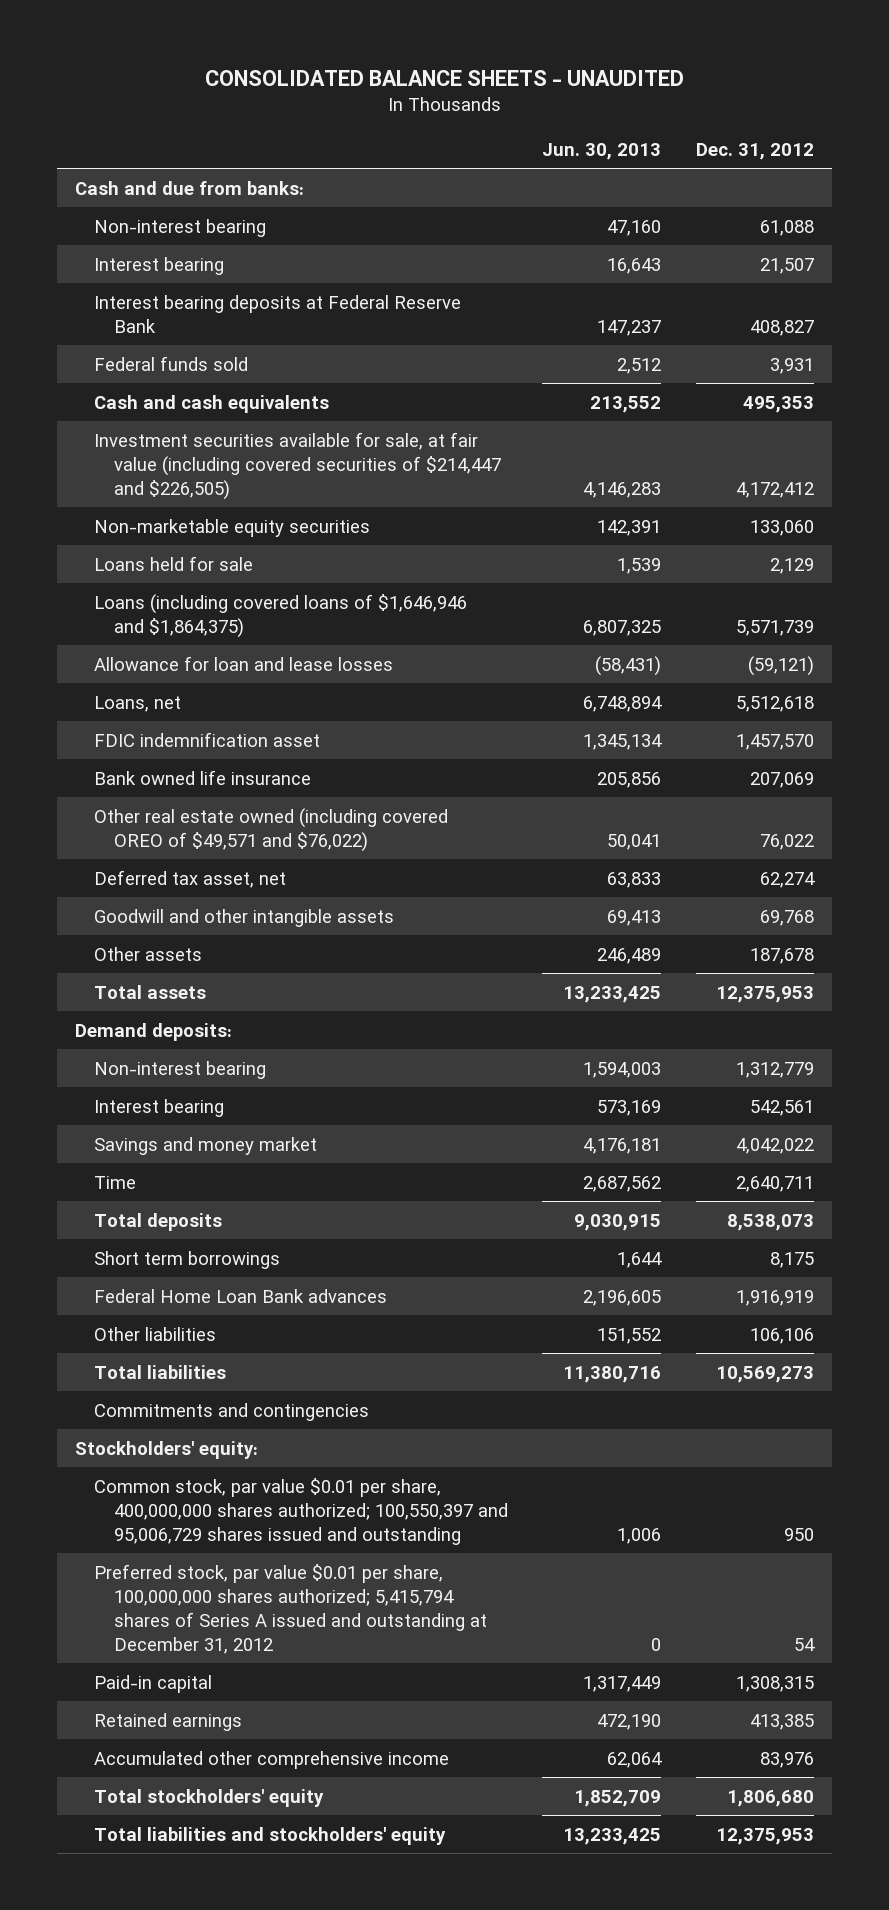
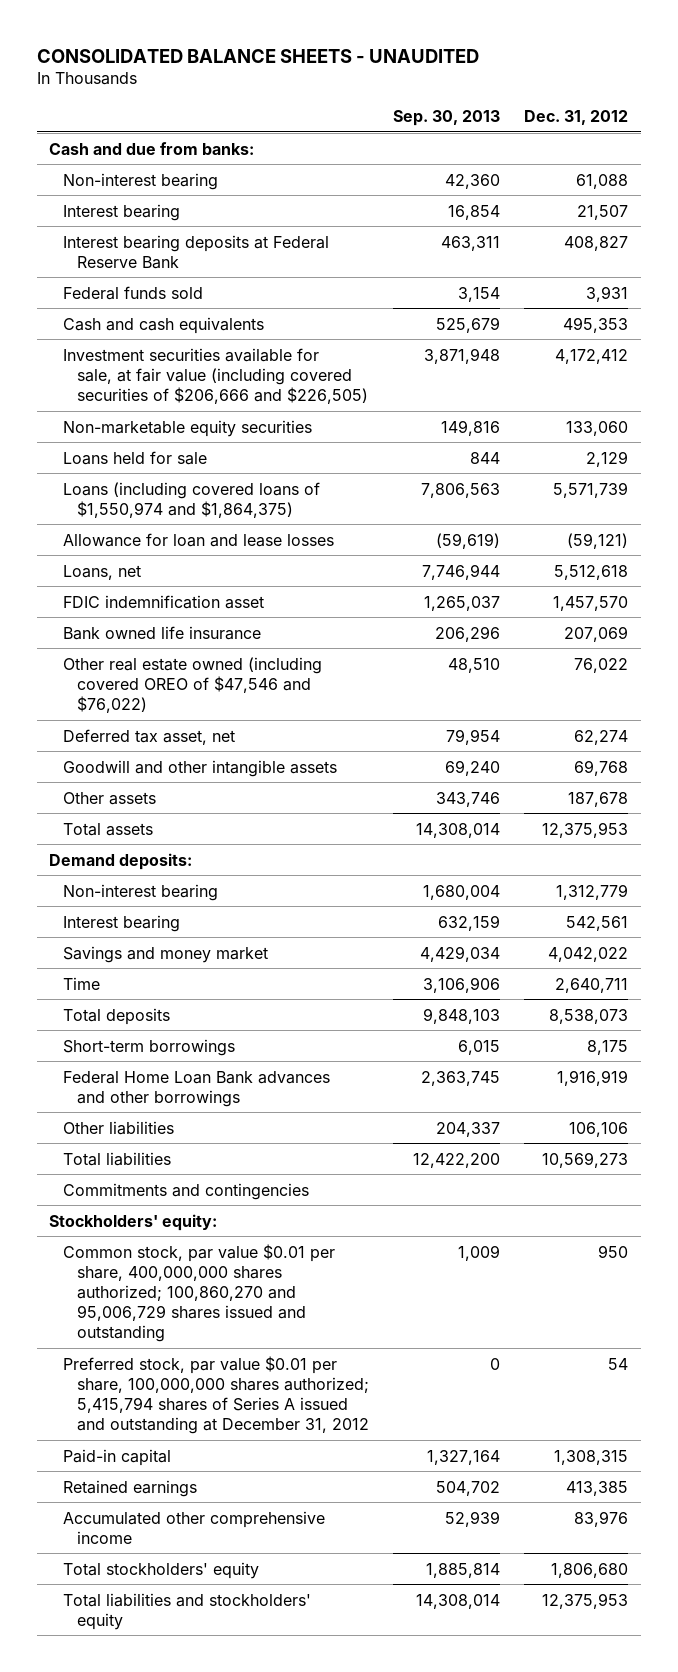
[542,142,662,160] Jun. 30, 2013 -> none
none -> [393,110,501,127] Sep. 30, 2013
[94,431,501,500] Investment securities available for sale, at fair value (including covered securities of $214,447 and $226,505) -> [63,347,369,405] Investment securities available for sale, at fair value (including covered securities of $206,666 and $226,505)
[94,593,468,638] Loans (including covered loans of $1,646,946 and $1,864,375) -> [63,481,321,518] Loans (including covered loans of $1,550,974 and $1,864,375)
[94,807,449,852] Other real estate owned (including covered OREO of $49,571 and $76,022) -> [63,656,323,714] Other real estate owned (including covered OREO of $47,546 and $76,022)
[94,1250,281,1269] Short term borrowings -> [63,1038,236,1056] Short-term borrowings
[94,1288,388,1303] Federal Home Loan Bank advances -> [63,1070,331,1107] Federal Home Loan Bank advances and other borrowings
[94,1477,508,1545] Common stock, par value $0.01 per share, 400,000,000 shares authorized; 100,550,397 and 95,006,729 shares issued and outstanding -> [63,1243,336,1343] Common stock, par value $0.01 per share, 400,000,000 shares authorized; 100,860,270 and 95,006,729 shares issued and outstanding

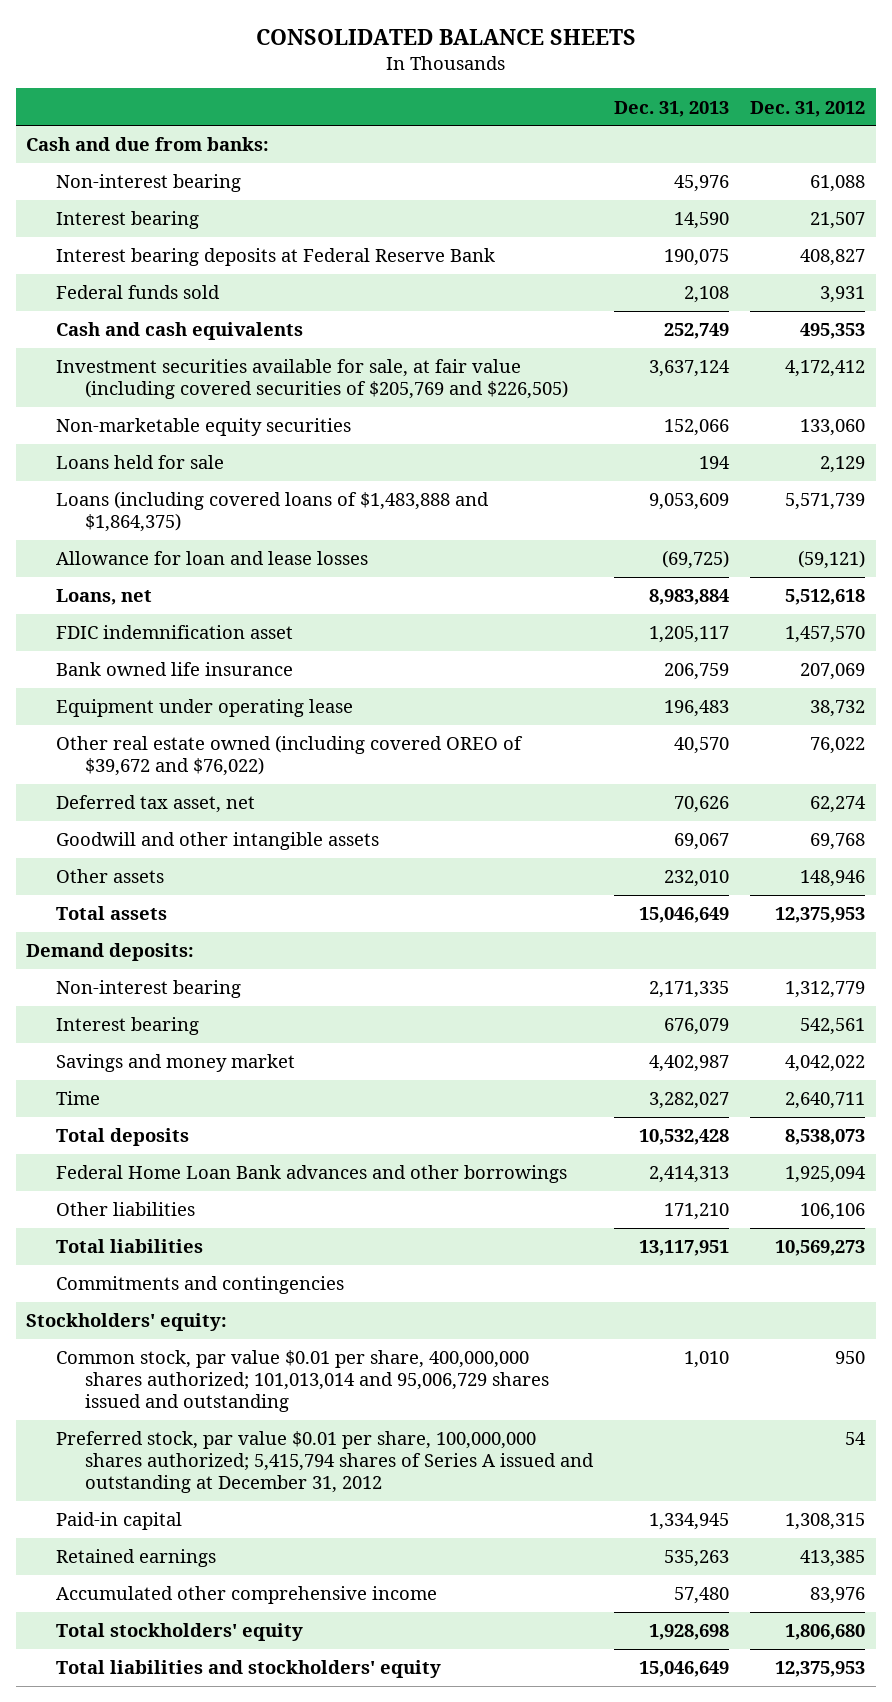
[37,48,480,63] CONSOLIDATED BALANCE SHEETS - UNAUDITED -> [255,28,636,45] CONSOLIDATED BALANCE SHEETS
[393,110,501,127] Sep. 30, 2013 -> none
none -> [614,100,730,117] Dec. 31, 2013
[63,347,369,405] Investment securities available for sale, at fair value (including covered securities of $206,666 and $226,505) -> [55,359,568,400] Investment securities available for sale, at fair value (including covered securities of $205,769 and $226,505)
[63,481,321,518] Loans (including covered loans of $1,550,974 and $1,864,375) -> [55,491,489,533] Loans (including covered loans of $1,483,888 and $1,864,375)
none -> [55,699,353,718] Equipment under operating lease
[63,656,323,714] Other real estate owned (including covered OREO of $47,546 and $76,022) -> [55,735,523,777] Other real estate owned (including covered OREO of $39,672 and $76,022)
[568,791,629,807] 187,678 -> [800,870,866,888] 148,946
[63,1038,236,1056] Short-term borrowings -> none
[557,1069,629,1086] 1,916,919 -> [785,1166,867,1184] 1,925,094
[63,1243,336,1343] Common stock, par value $0.01 per share, 400,000,000 shares authorized; 100,860,270 and 95,006,729 shares issued and outstanding -> [55,1350,549,1413] Common stock, par value $0.01 per share, 400,000,000 shares authorized; 101,013,014 and 95,006,729 shares issued and outstanding

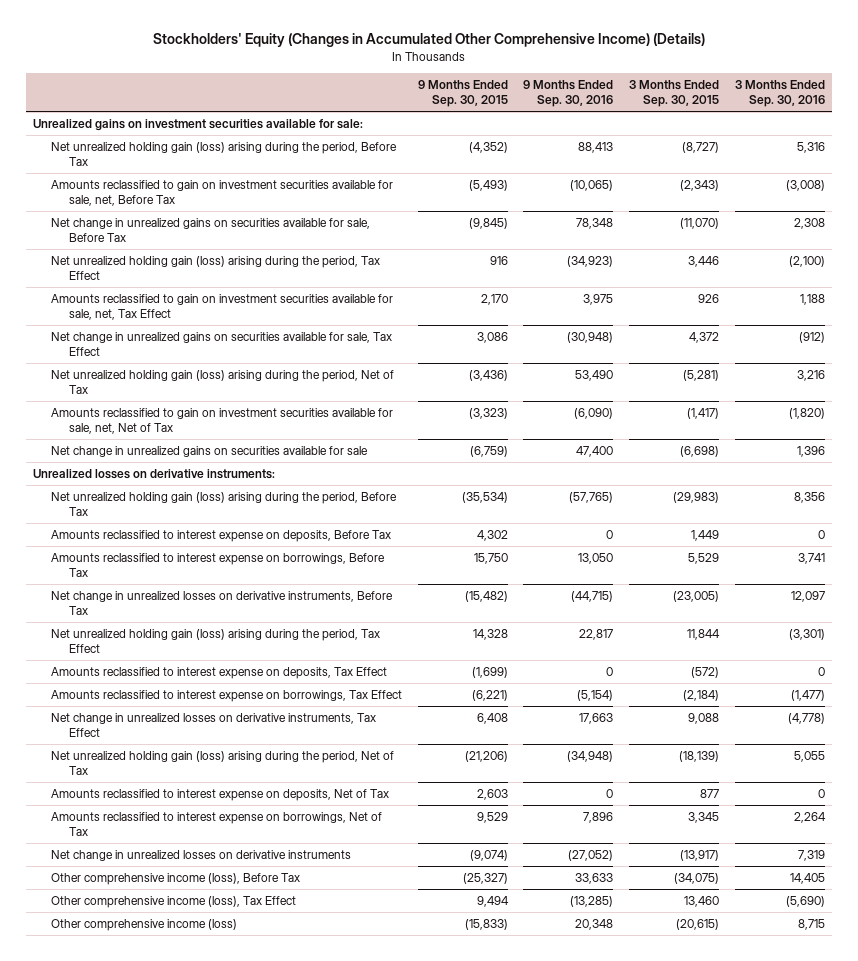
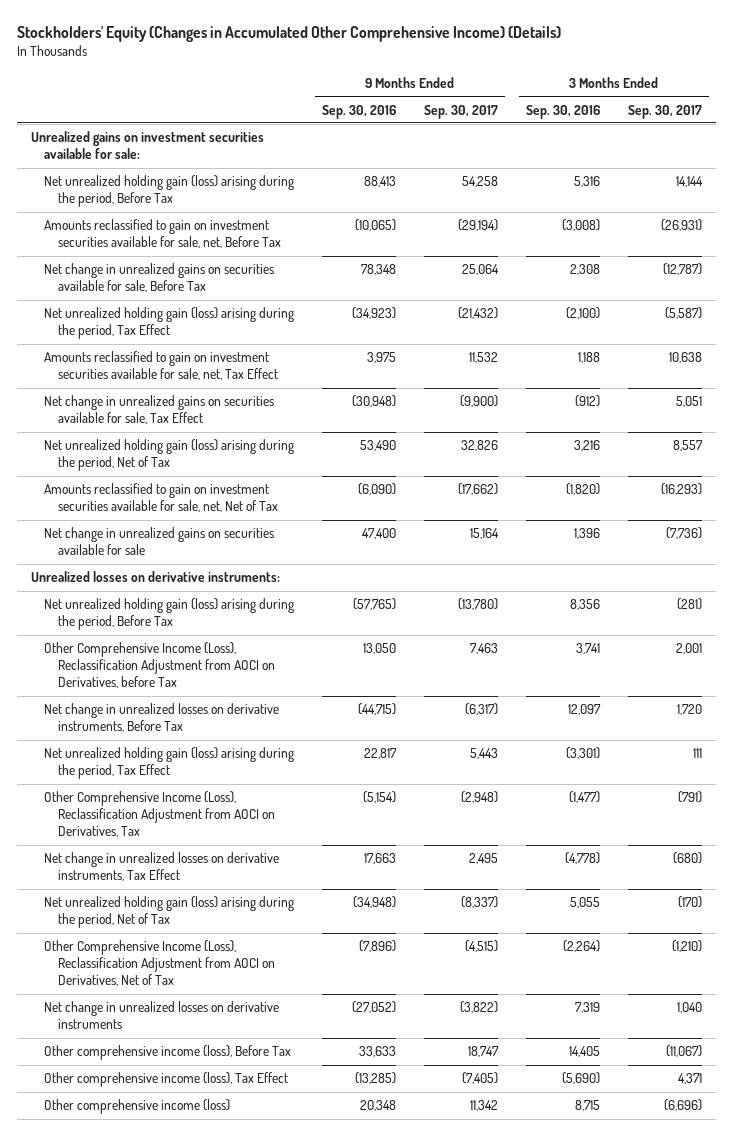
[417,79,508,108] 9 Months Ended Sep. 30, 2015 -> none
[628,79,719,108] 3 Months Ended Sep. 30, 2015 -> none
none -> [423,104,498,119] Sep. 30, 2017
none -> [627,104,702,119] Sep. 30, 2017
[51,529,392,542] Amounts reclassified to interest expense on deposits, Before Tax -> none
[51,552,386,578] Amounts reclassified to interest expense on borrowings, Before Tax -> [44,642,275,689] Other Comprehensive Income (Loss), Reclassification Adjustment from AOCI on Derivatives, before Tax
[51,666,388,679] Amounts reclassified to interest expense on deposits, Tax Effect -> none
[51,689,403,702] Amounts reclassified to interest expense on borrowings, Tax Effect -> [44,791,275,838] Other Comprehensive Income (Loss), Reclassification Adjustment from AOCI on Derivatives, Tax
[51,788,390,801] Amounts reclassified to interest expense on deposits, Net of Tax -> none
[51,811,383,837] Amounts reclassified to interest expense on borrowings, Net of Tax -> none
none -> [44,940,275,987] Other Comprehensive Income (Loss), Reclassification Adjustment from AOCI on Derivatives, Net of Tax

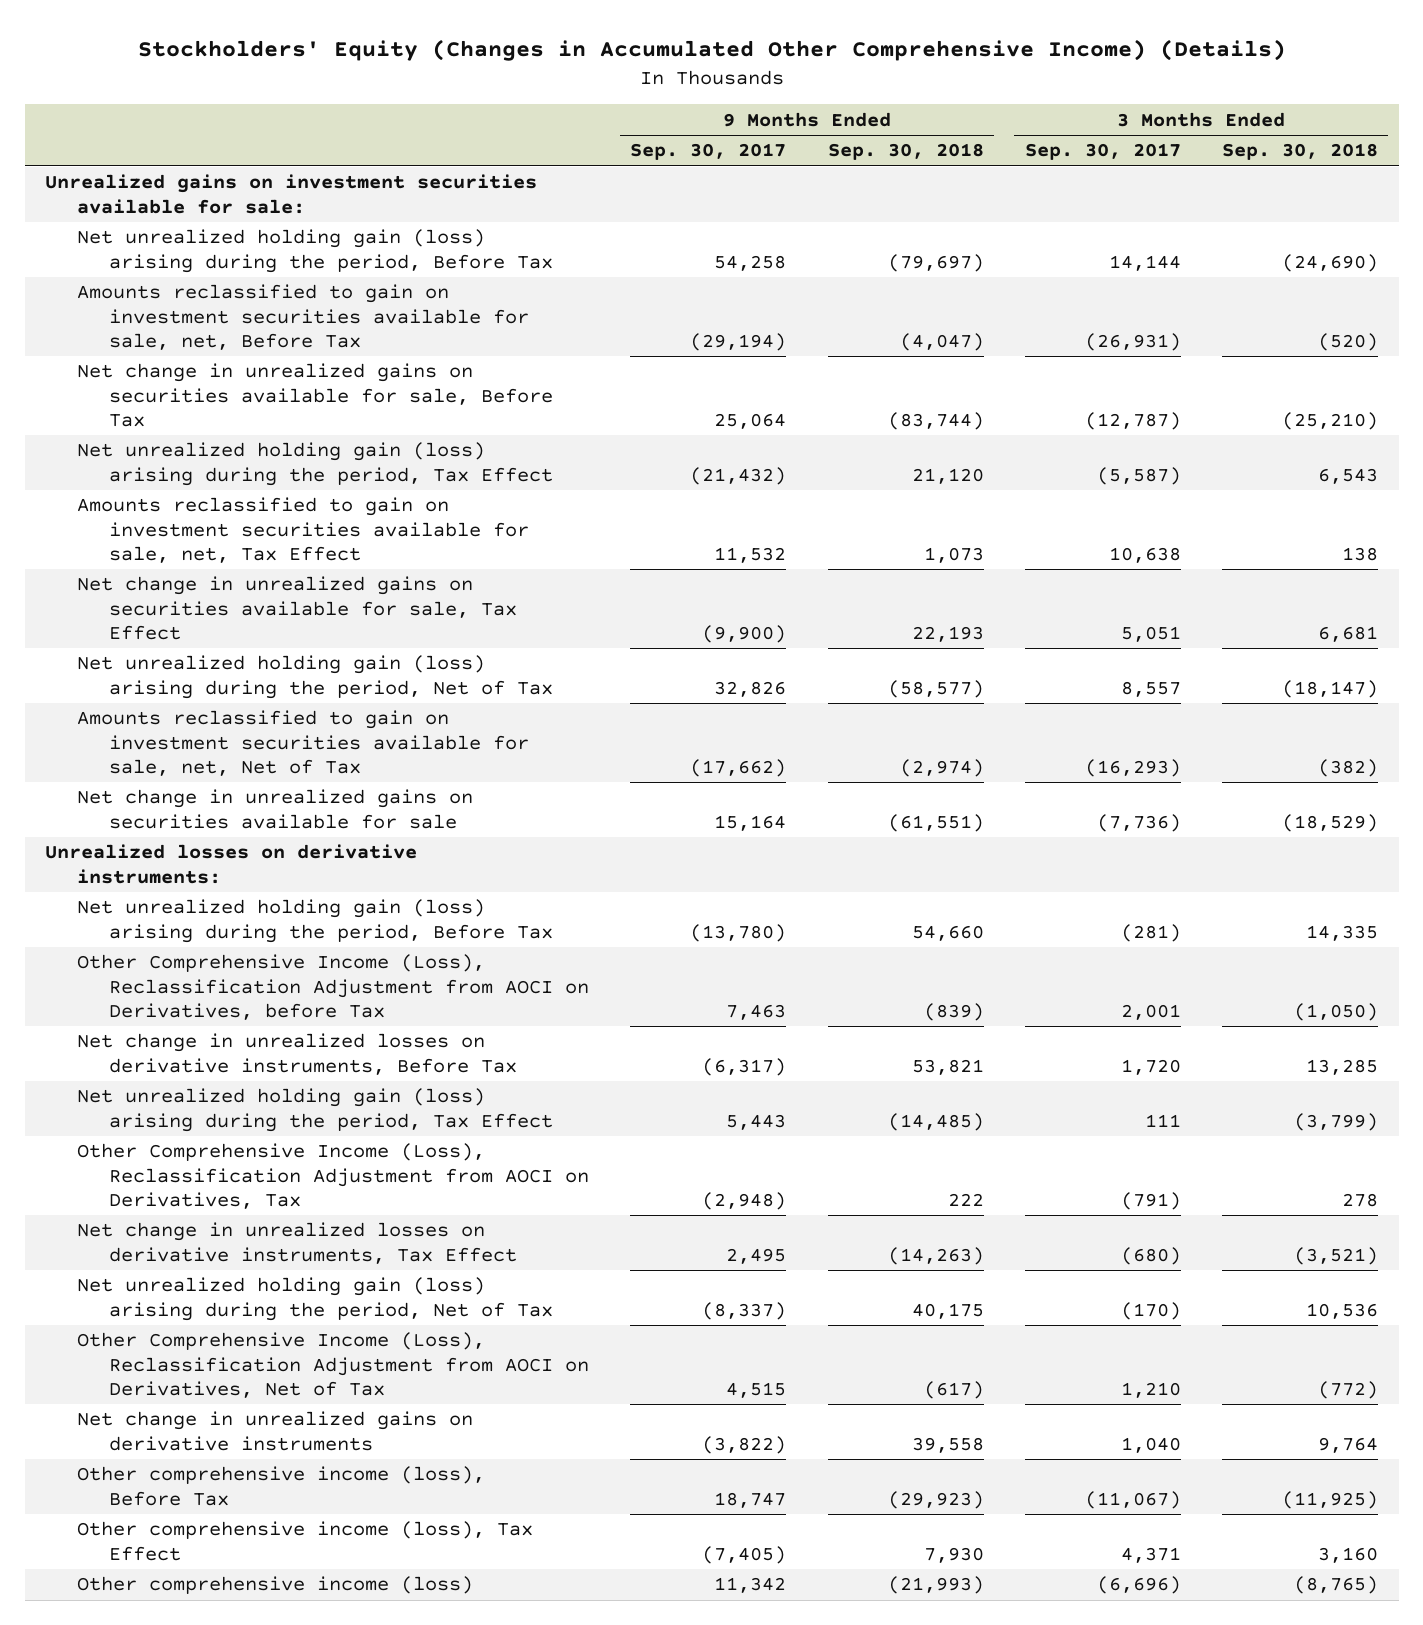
[322,104,397,119] Sep. 30, 2016 -> none
[525,104,600,119] Sep. 30, 2016 -> none
none -> [827,143,984,161] Sep. 30, 2018
none -> [1222,143,1379,161] Sep. 30, 2018
[464,940,498,953] (4,515) -> [726,1382,787,1399] 4,515
[671,940,702,953] (1,210) -> [1120,1382,1181,1399] 1,210
[44,1001,280,1030] Net change in unrealized losses on derivative instruments -> [77,1411,474,1451] Net change in unrealized gains on derivative instruments

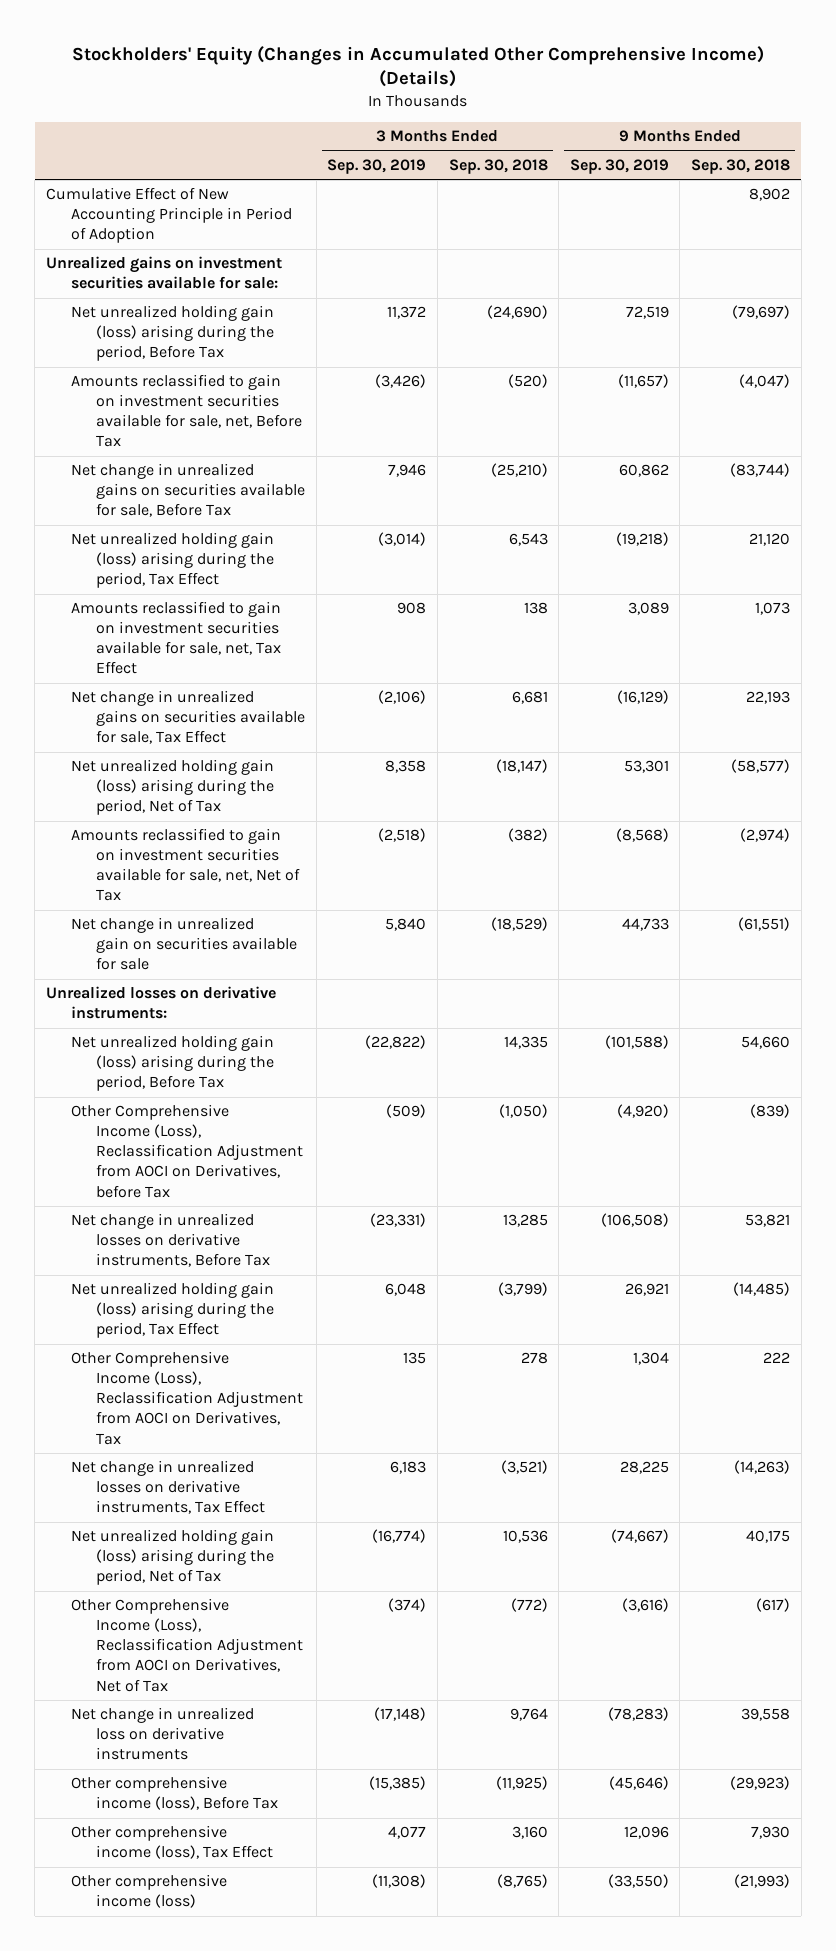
[630,143,787,161] Sep. 30, 2017 -> none
[1024,143,1181,161] Sep. 30, 2017 -> none
none -> [327,158,427,174] Sep. 30, 2019
none -> [569,158,669,174] Sep. 30, 2019
none -> [45,187,293,244] Cumulative Effect of New Accounting Principle in Period of Adoption
[77,789,474,829] Net change in unrealized gains on securities available for sale -> [71,917,298,971] Net change in unrealized gain on securities available for sale
[77,1411,474,1451] Net change in unrealized gains on derivative instruments -> [71,1707,255,1761] Net change in unrealized loss on derivative instruments

